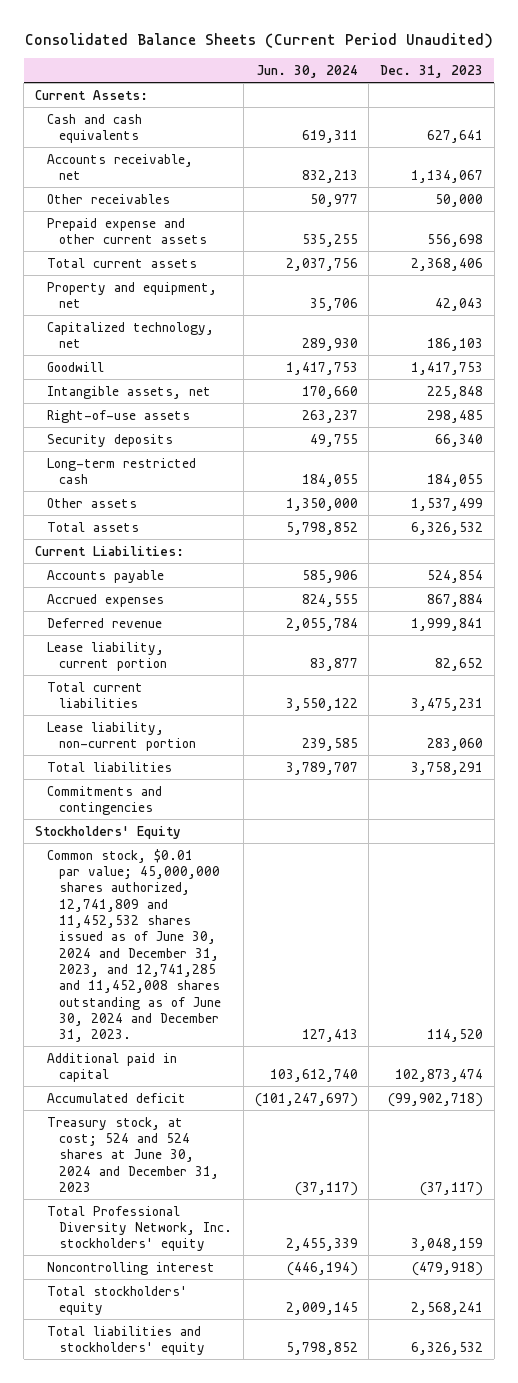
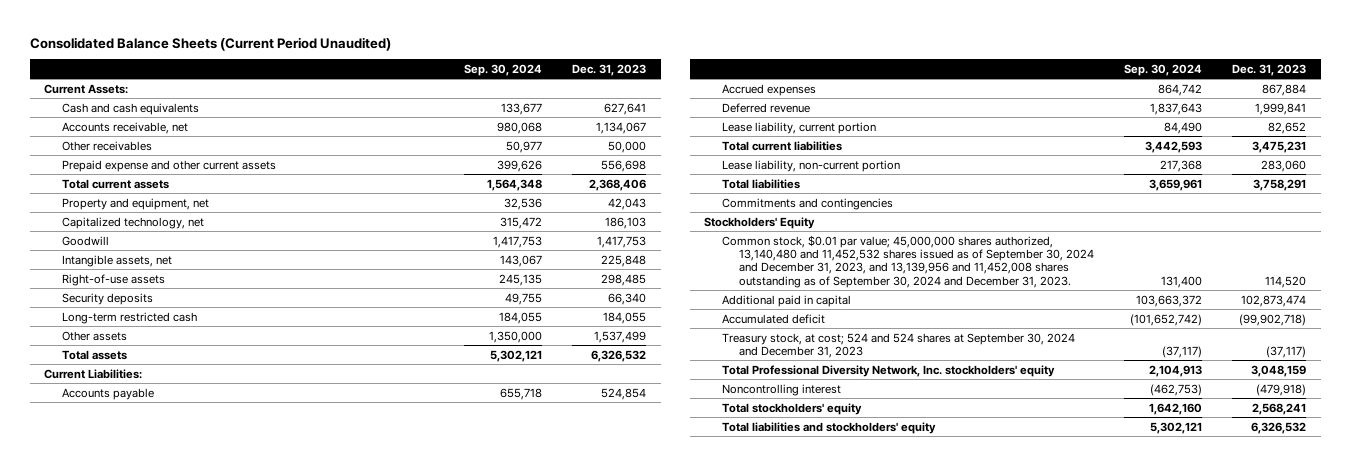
[256,64,358,78] Jun. 30, 2024 -> none
none -> [464,63,543,76] Sep. 30, 2024
[47,848,222,1043] Common stock, $0.01 par value; 45,000,000 shares authorized, 12,741,809 and 11,452,532 shares issued as of June 30, 2024 and December 31, 2023, and 12,741,285 and 11,452,008 shares outstanding as of June 30, 2024 and December 31, 2023. -> [721,234,1095,288] Common stock, $0.01 par value; 45,000,000 shares authorized, 13,140,480 and 11,452,532 shares issued as of September 30, 2024 and December 31, 2023, and 13,139,956 and 11,452,008 shares outstanding as of September 30, 2024 and December 31, 2023.
[47,1116,220,1192] Treasury stock, at cost; 524 and 524 shares at June 30, 2024 and December 31, 2023 -> [721,332,1075,358] Treasury stock, at cost; 524 and 524 shares at September 30, 2024 and December 31, 2023

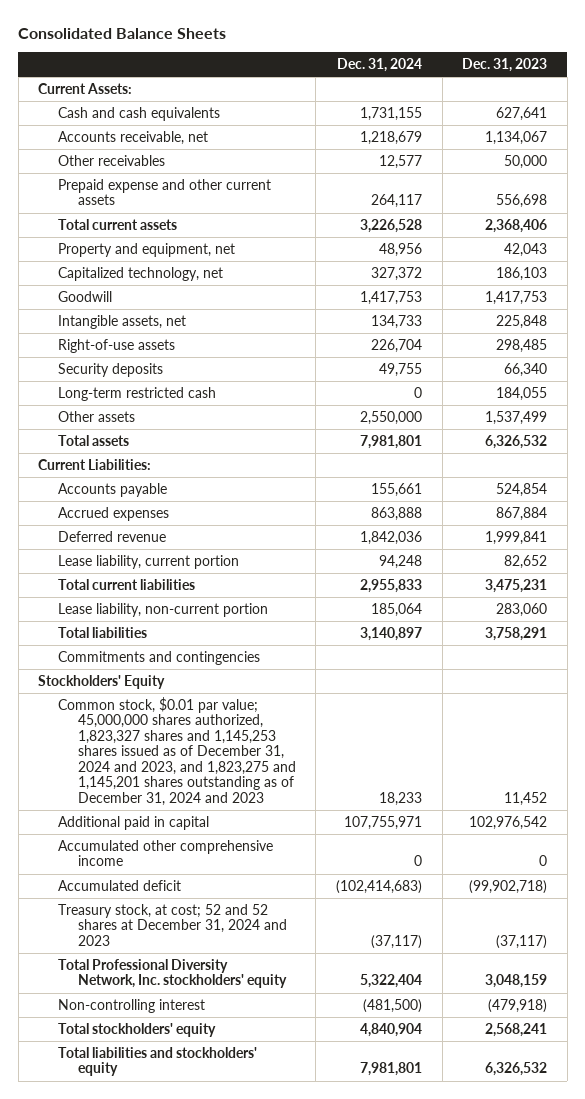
[29,36,391,51] Consolidated Balance Sheets (Current Period Unaudited) -> [18,27,227,39] Consolidated Balance Sheets
[464,63,543,76] Sep. 30, 2024 -> none
none -> [337,58,423,73] Dec. 31, 2024
[721,234,1095,288] Common stock, $0.01 par value; 45,000,000 shares authorized, 13,140,480 and 11,452,532 shares issued as of September 30, 2024 and December 31, 2023, and 13,139,956 and 11,452,008 shares outstanding as of September 30, 2024 and December 31, 2023. -> [57,696,296,806] Common stock, $0.01 par value; 45,000,000 shares authorized, 1,823,327 shares and 1,145,253 shares issued as of December 31, 2024 and 2023, and 1,823,275 and 1,145,201 shares outstanding as of December 31, 2024 and 2023
[1264,275,1306,288] 114,520 -> [504,791,548,806] 11,452
[1240,294,1306,307] 102,873,474 -> [469,815,548,830] 102,976,542
none -> [57,839,273,867] Accumulated other comprehensive income
[721,332,1075,358] Treasury stock, at cost; 524 and 524 shares at September 30, 2024 and December 31, 2023 -> [57,903,287,946] Treasury stock, at cost; 52 and 52 shares at December 31, 2024 and 2023
[721,383,841,396] Noncontrolling interest -> [57,998,205,1013] Non-controlling interest

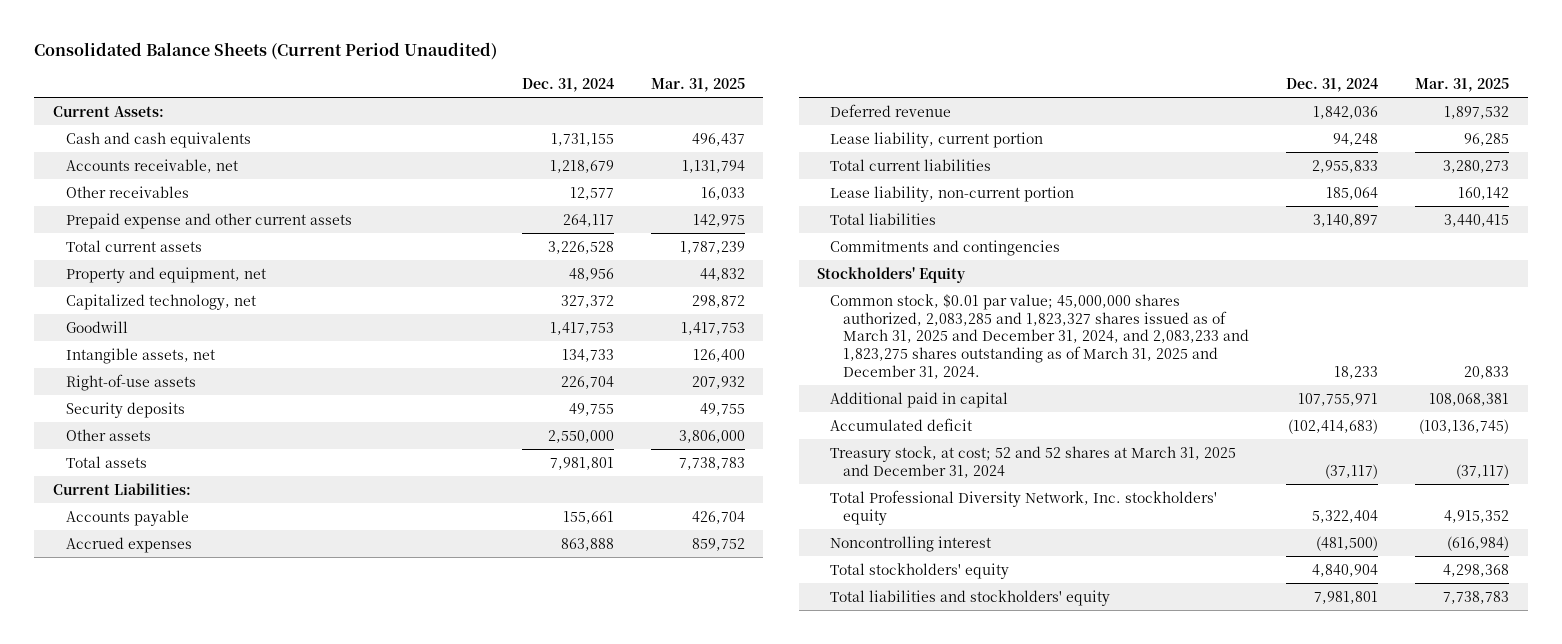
[18,27,227,39] Consolidated Balance Sheets -> [34,41,498,60] Consolidated Balance Sheets (Current Period Unaudited)
[462,58,548,73] Dec. 31, 2023 -> none
none -> [650,77,745,92] Mar. 31, 2025
[57,386,216,401] Long-term restricted cash -> none
[57,696,296,806] Common stock, $0.01 par value; 45,000,000 shares authorized, 1,823,327 shares and 1,145,253 shares issued as of December 31, 2024 and 2023, and 1,823,275 and 1,145,201 shares outstanding as of December 31, 2024 and 2023 -> [830,293,1249,379] Common stock, $0.01 par value; 45,000,000 shares authorized, 2,083,285 and 1,823,327 shares issued as of March 31, 2025 and December 31, 2024, and 2,083,233 and 1,823,275 shares outstanding as of March 31, 2025 and December 31, 2024.
[57,839,273,867] Accumulated other comprehensive income -> none
[57,903,287,946] Treasury stock, at cost; 52 and 52 shares at December 31, 2024 and 2023 -> [830,445,1237,478] Treasury stock, at cost; 52 and 52 shares at March 31, 2025 and December 31, 2024
[57,998,205,1013] Non-controlling interest -> [830,535,992,552] Noncontrolling interest

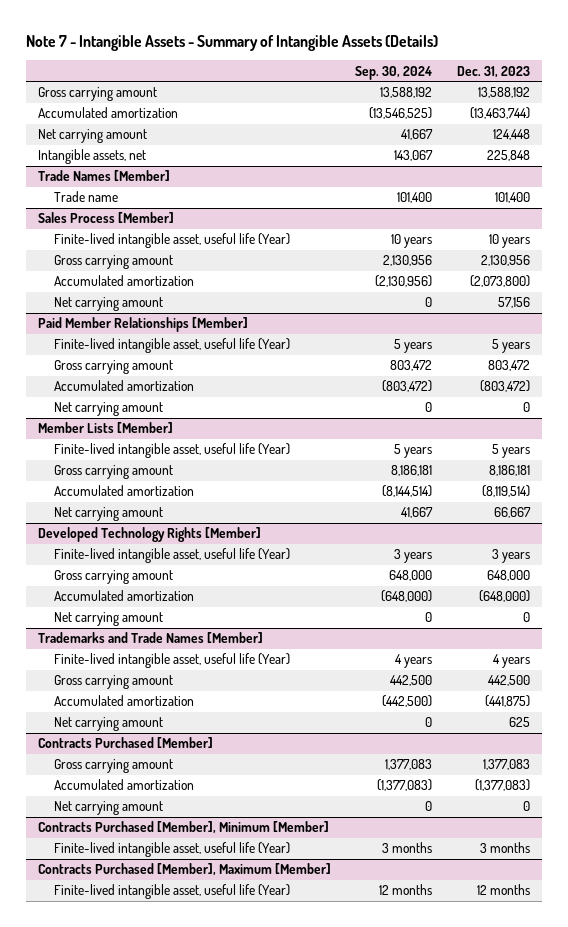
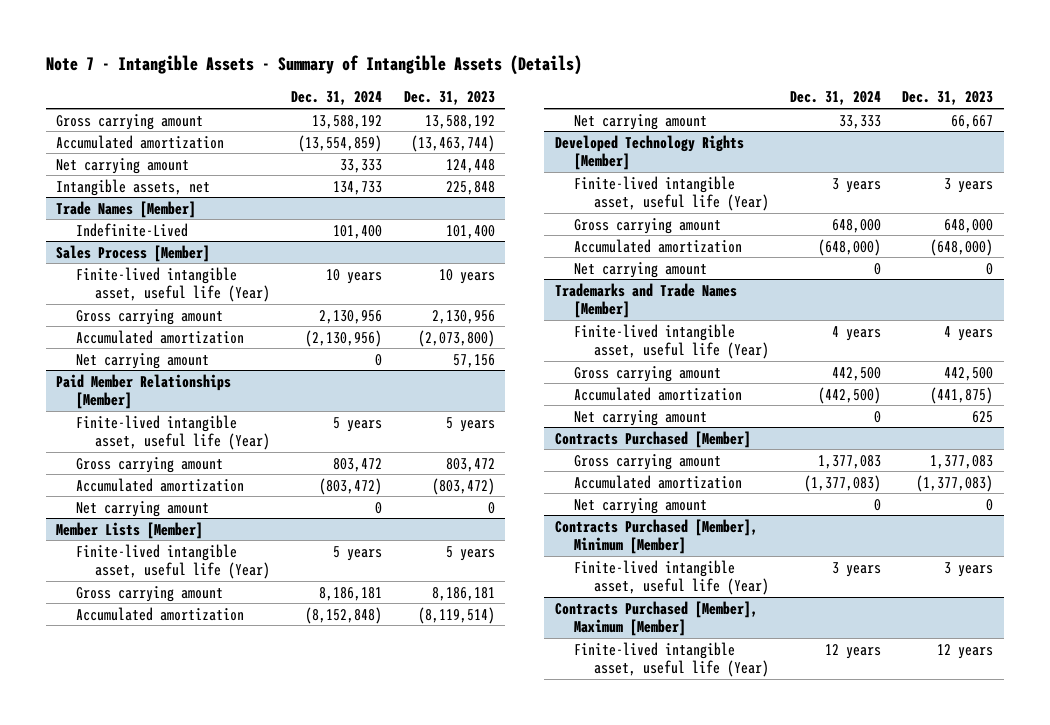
[355,65,433,80] Sep. 30, 2024 -> none
none -> [291,91,383,106] Dec. 31, 2024
[54,191,119,203] Trade name -> [75,222,188,237] Indefinite-Lived
[479,842,530,854] 3 months -> [944,561,994,577] 3 years
[476,884,530,896] 12 months -> [937,643,994,659] 12 years

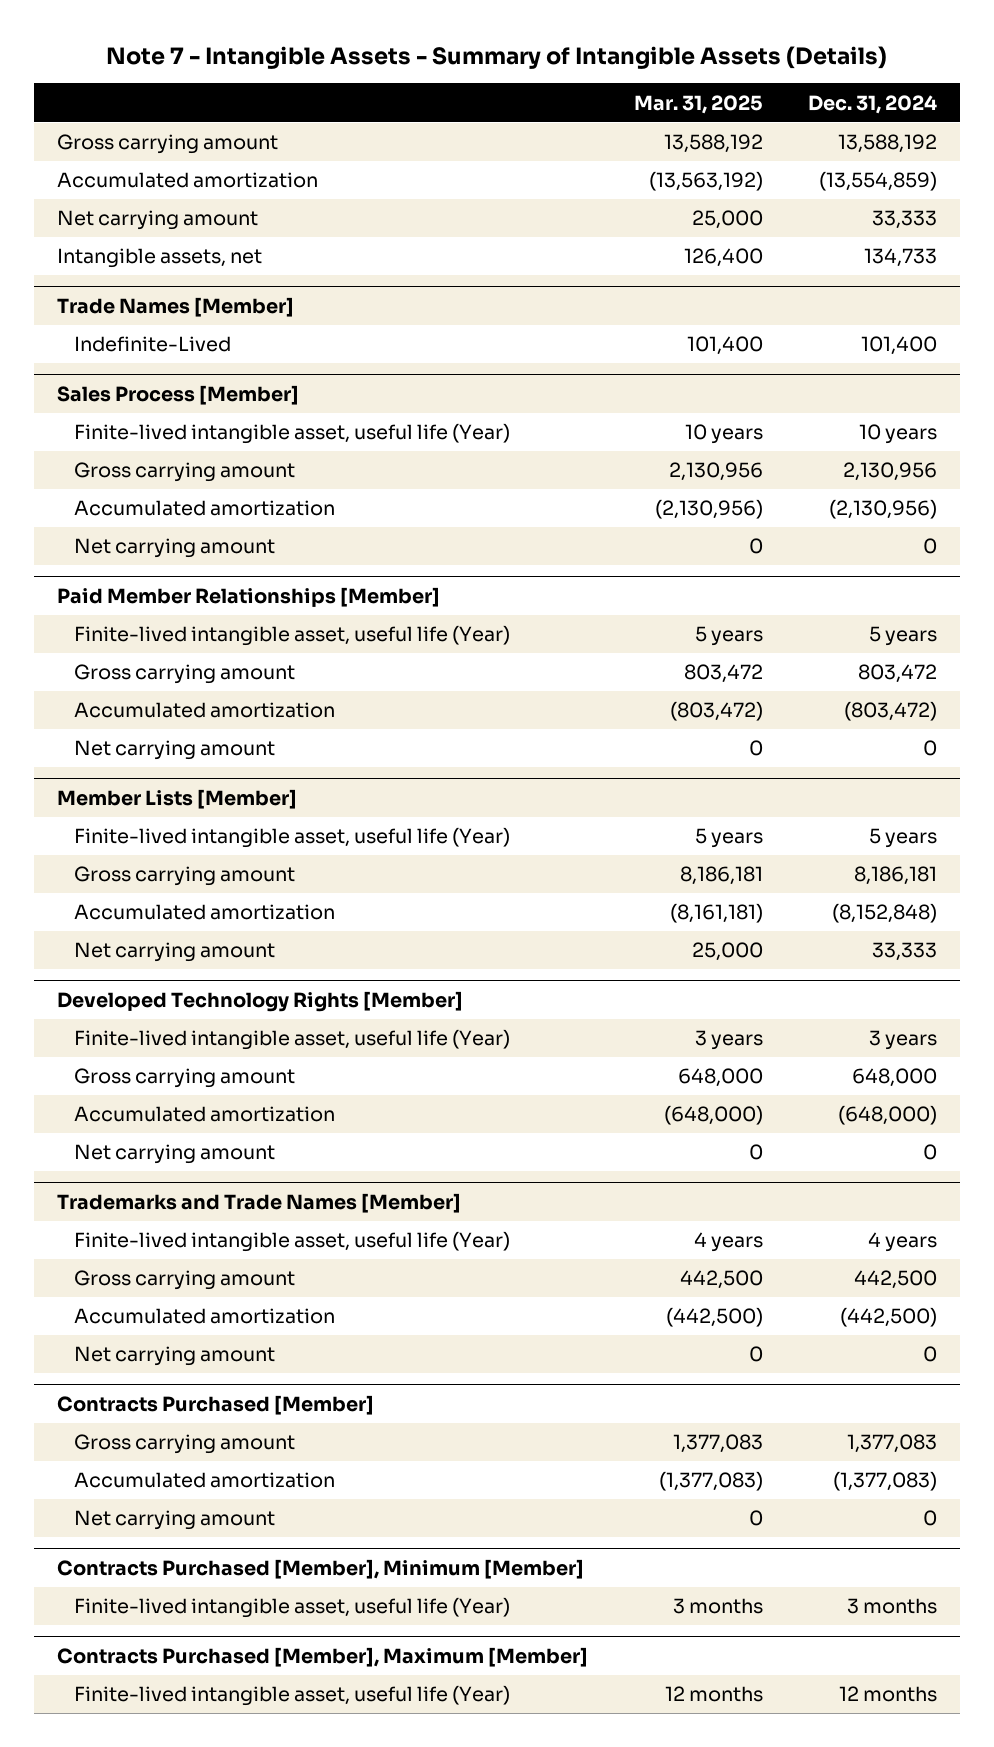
[403,91,495,106] Dec. 31, 2023 -> none
none -> [633,94,763,114] Mar. 31, 2025
[832,561,882,577] 3 years -> [847,1598,938,1615] 3 months
[825,643,882,659] 12 years -> [839,1686,938,1703] 12 months

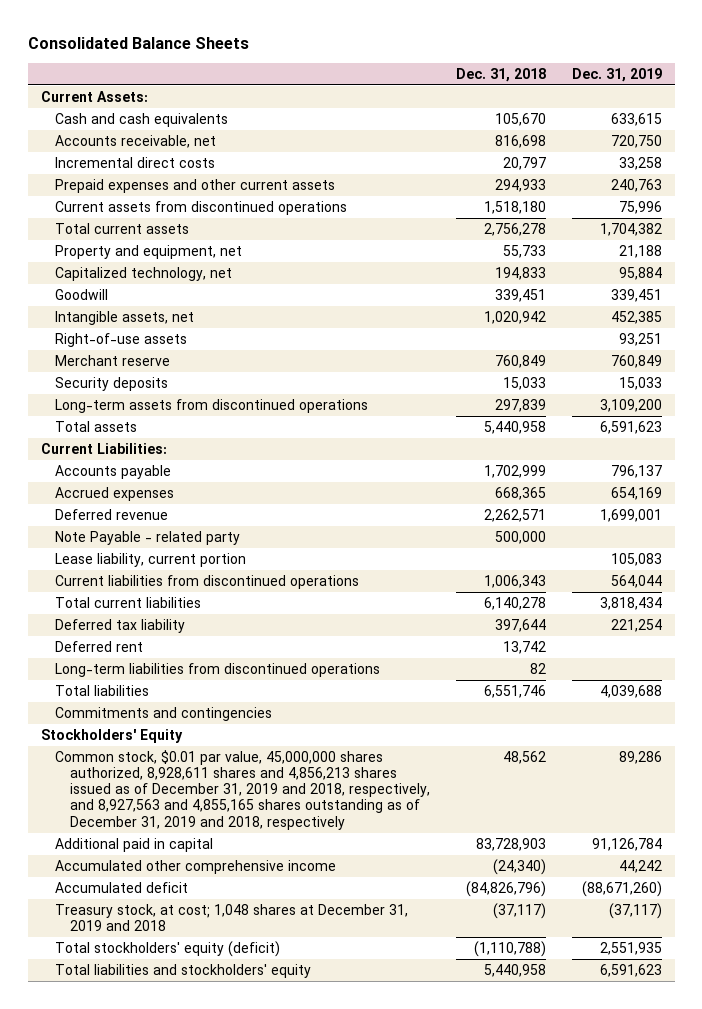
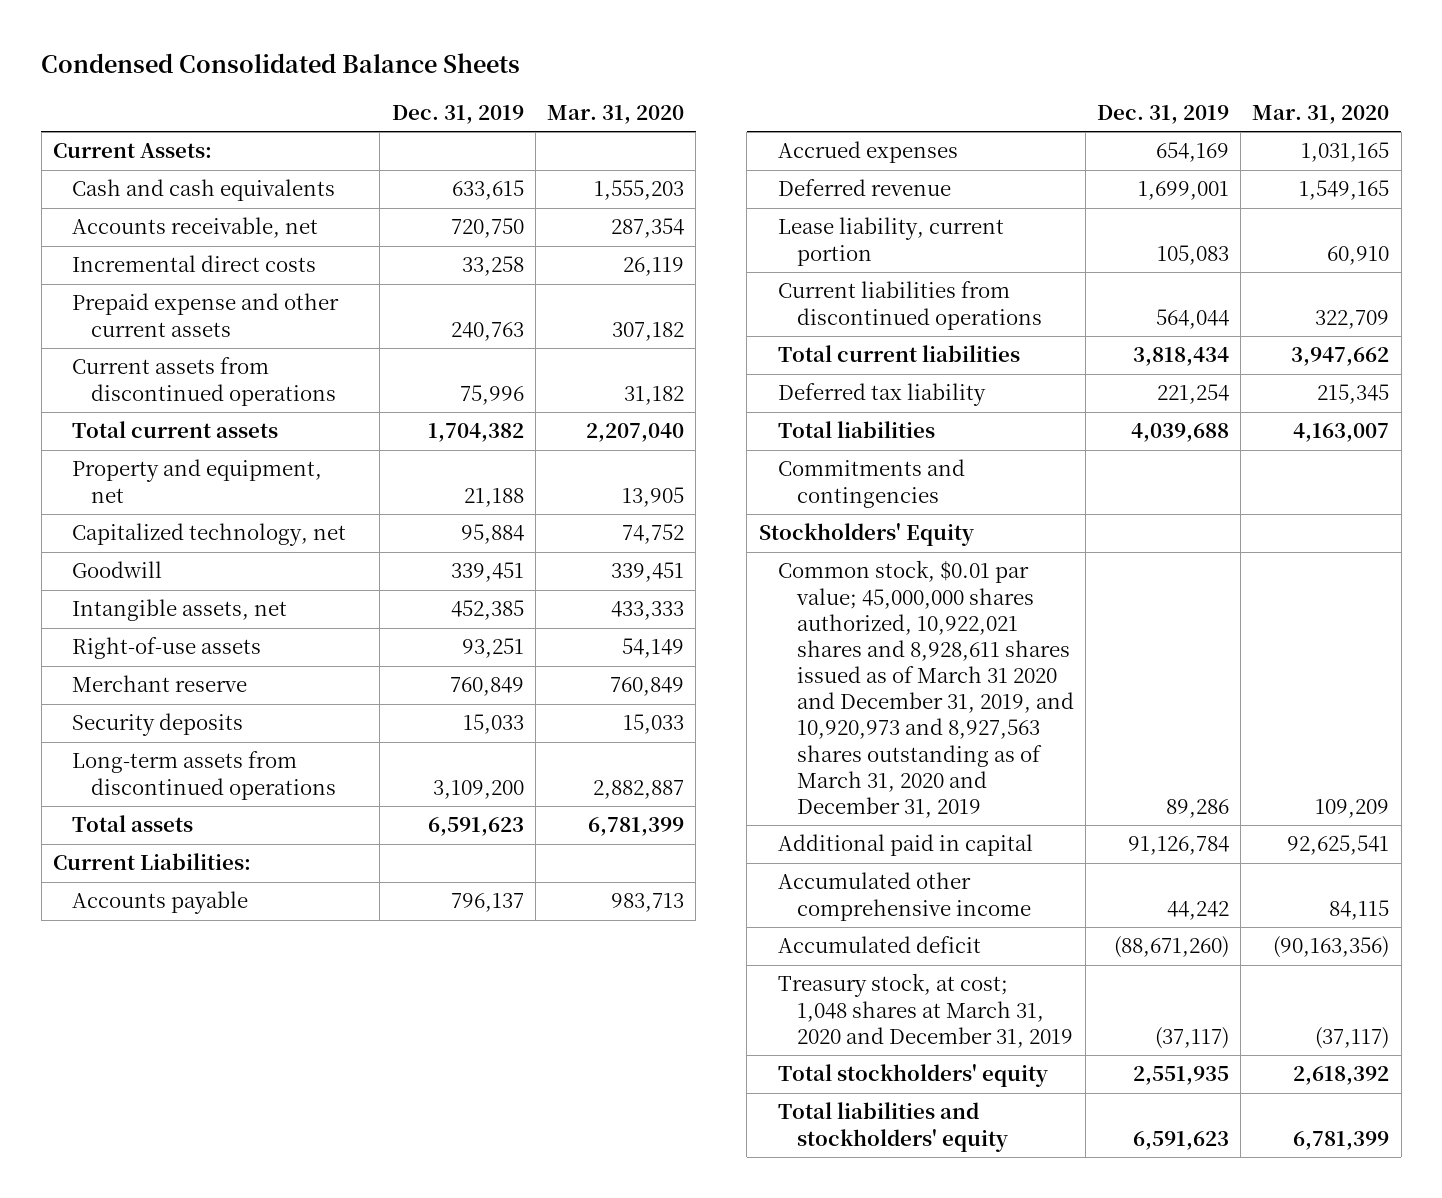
[27,37,249,50] Consolidated Balance Sheets -> [41,53,521,74] Condensed Consolidated Balance Sheets
[455,67,546,82] Dec. 31, 2018 -> none
none -> [546,104,684,124] Mar. 31, 2020
[55,178,336,193] Prepaid expenses and other current assets -> [72,293,340,337] Prepaid expense and other current assets
[55,530,241,545] Note Payable - related party -> none
[55,640,144,652] Deferred rent -> none
[55,662,381,677] Long-term liabilities from discontinued operations -> none
[55,749,430,830] Common stock, $0.01 par value, 45,000,000 shares authorized, 8,928,611 shares and 4,856,213 shares issued as of December 31, 2019 and 2018, respectively, and 8,927,563 and 4,855,165 shares outstanding as of December 31, 2019 and 2018, respectively -> [777,560,1074,818] Common stock, $0.01 par value; 45,000,000 shares authorized, 10,922,021 shares and 8,928,611 shares issued as of March 31 2020 and December 31, 2019, and 10,920,973 and 8,927,563 shares outstanding as of March 31, 2020 and December 31, 2019
[55,903,409,931] Treasury stock, at cost; 1,048 shares at December 31, 2019 and 2018 -> [777,973,1073,1048] Treasury stock, at cost; 1,048 shares at March 31, 2020 and December 31, 2019
[55,940,281,957] Total stockholders' equity (deficit) -> [777,1064,1048,1088] Total stockholders' equity

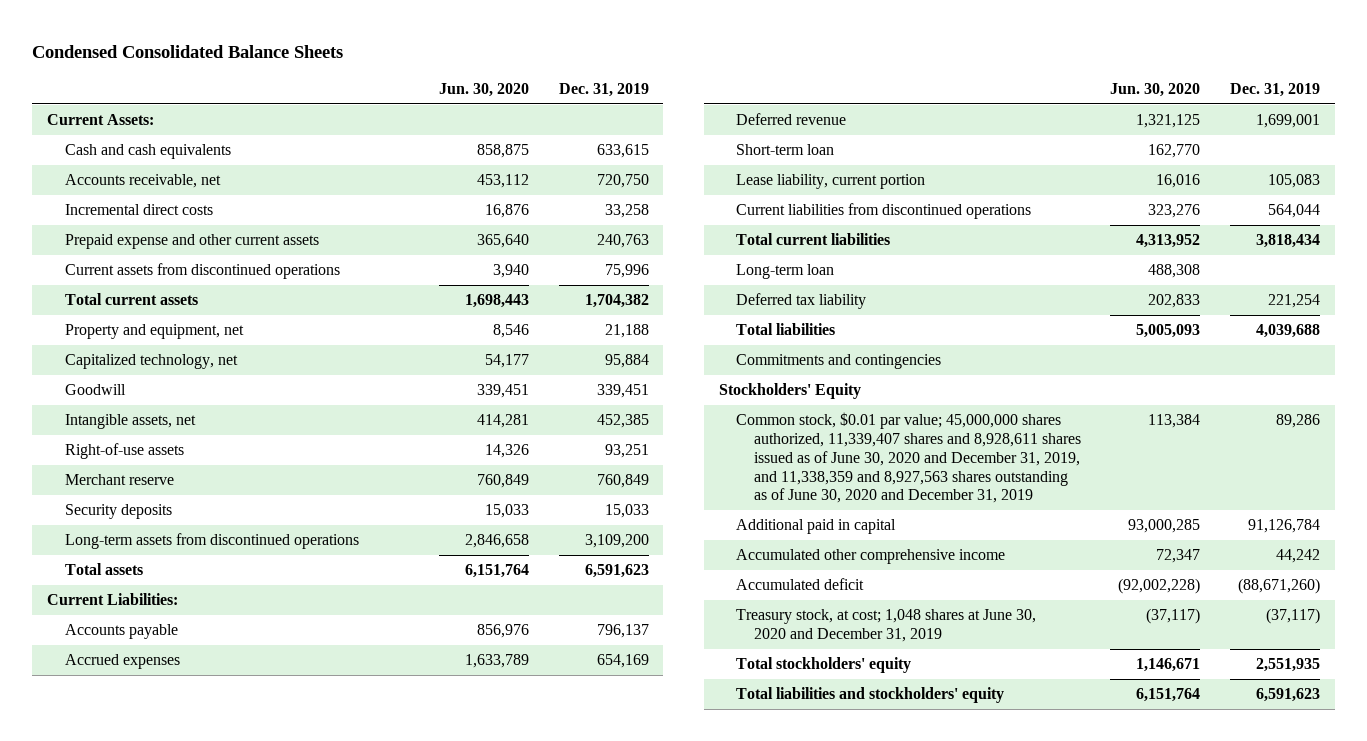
[546,104,684,124] Mar. 31, 2020 -> none
none -> [438,83,529,98] Jun. 30, 2020
none -> [736,144,835,156] Short-term loan
none -> [736,264,835,280] Long-term loan
[777,560,1074,818] Common stock, $0.01 par value; 45,000,000 shares authorized, 10,922,021 shares and 8,928,611 shares issued as of March 31 2020 and December 31, 2019, and 10,920,973 and 8,927,563 shares outstanding as of March 31, 2020 and December 31, 2019 -> [736,412,1081,504] Common stock, $0.01 par value; 45,000,000 shares authorized, 11,339,407 shares and 8,928,611 shares issued as of June 30, 2020 and December 31, 2019, and 11,338,359 and 8,927,563 shares outstanding as of June 30, 2020 and December 31, 2019
[777,973,1073,1048] Treasury stock, at cost; 1,048 shares at March 31, 2020 and December 31, 2019 -> [736,609,1037,643] Treasury stock, at cost; 1,048 shares at June 30, 2020 and December 31, 2019

